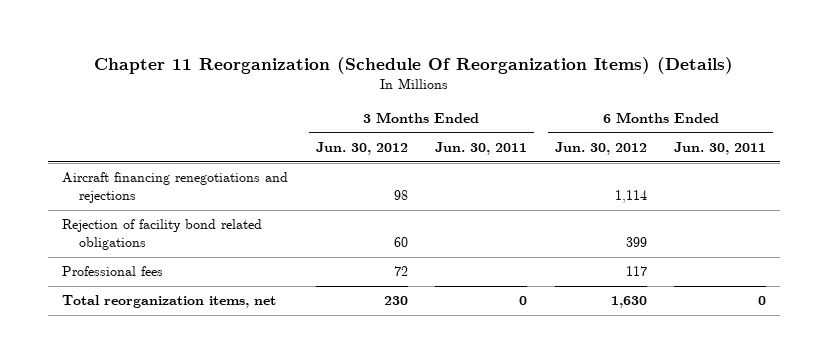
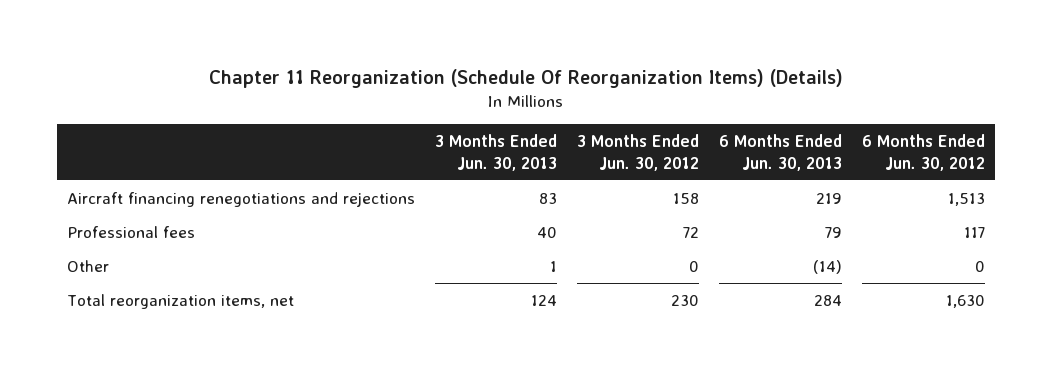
[435,142,528,156] Jun. 30, 2011 -> none
[674,142,767,156] Jun. 30, 2011 -> none
none -> [435,134,558,171] 3 Months Ended Jun. 30, 2013
none -> [719,134,843,171] 6 Months Ended Jun. 30, 2013
[62,219,263,251] Rejection of facility bond related obligations -> none
[393,190,408,201] 98 -> [673,192,700,204] 158
[614,190,647,204] 1,114 -> [947,192,985,206] 1,513
none -> [67,259,110,272] Other

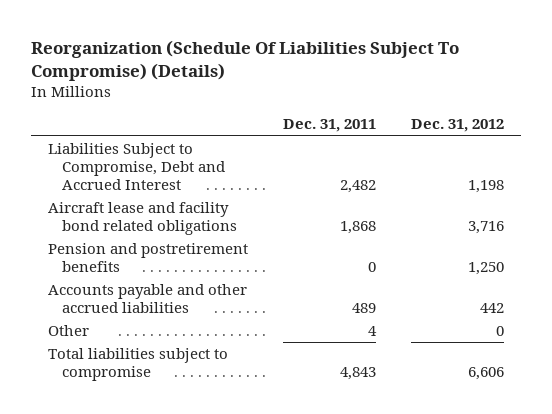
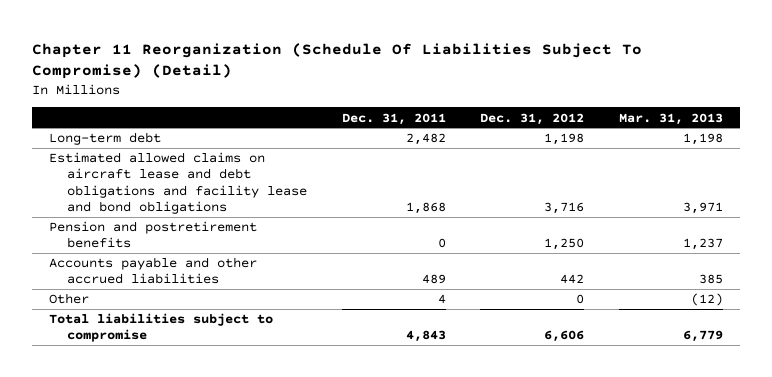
[31,40,460,82] Reorganization (Schedule Of Liabilities Subject To Compromise) (Details) -> [32,42,643,79] Chapter 11 Reorganization (Schedule Of Liabilities Subject To Compromise) (Detail)
none -> [618,112,723,125] Mar. 31, 2013
[48,143,225,190] Liabilities Subject to Compromise, Debt and Accrued Interest -> [49,132,162,146] Long-term debt
[48,202,237,235] Aircraft lease and facility bond related obligations -> [49,152,308,214] Estimated allowed claims on aircraft lease and debt obligations and facility lease and bond obligations

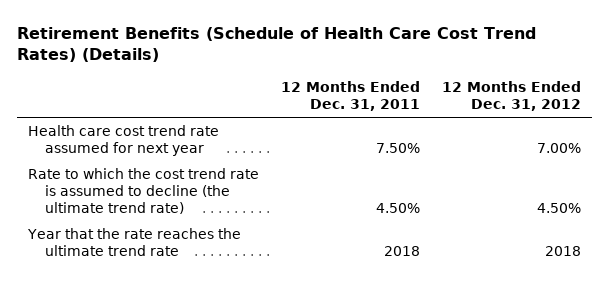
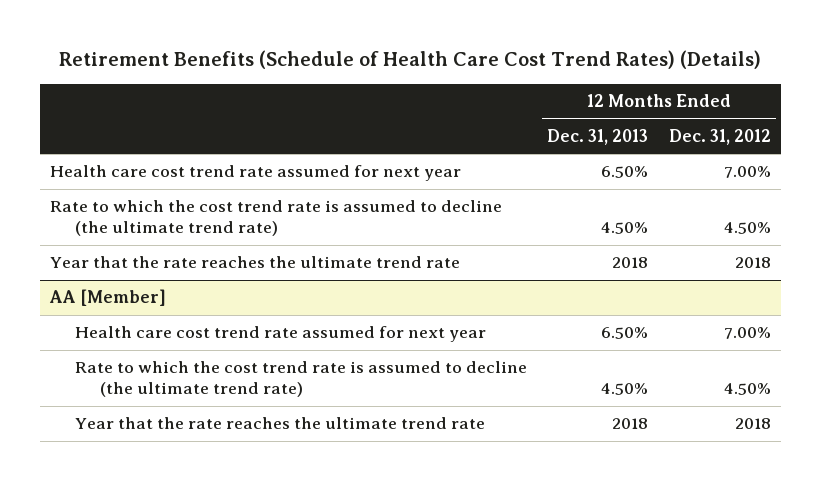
[281,81,421,112] 12 Months Ended Dec. 31, 2011 -> none
none -> [547,128,649,145] Dec. 31, 2013
none -> [48,289,166,307] AA [Member]
none -> [74,326,486,343] Health care cost trend rate assumed for next year
none -> [74,361,527,398] Rate to which the cost trend rate is assumed to decline (the ultimate trend rate)
none -> [74,417,485,430] Year that the rate reaches the ultimate trend rate

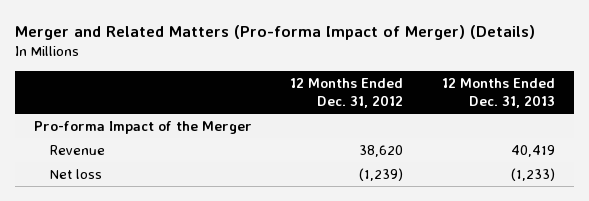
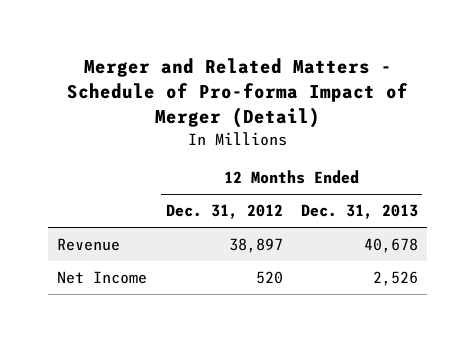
[14,25,535,41] Merger and Related Matters (Pro-forma Impact of Merger) (Details) -> [66,58,408,129] Merger and Related Matters - Schedule of Pro-forma Impact of Merger (Detail)
[33,121,252,135] Pro-forma Impact of the Merger -> none
[359,145,404,158] 38,620 -> [228,238,283,254] 38,897
[510,145,555,158] 40,419 -> [363,238,418,254] 40,678
[49,169,102,180] Net loss -> [57,271,148,285] Net Income
[359,168,404,182] (1,239) -> [255,271,283,285] 520
[510,168,555,182] (1,233) -> [372,271,418,287] 2,526

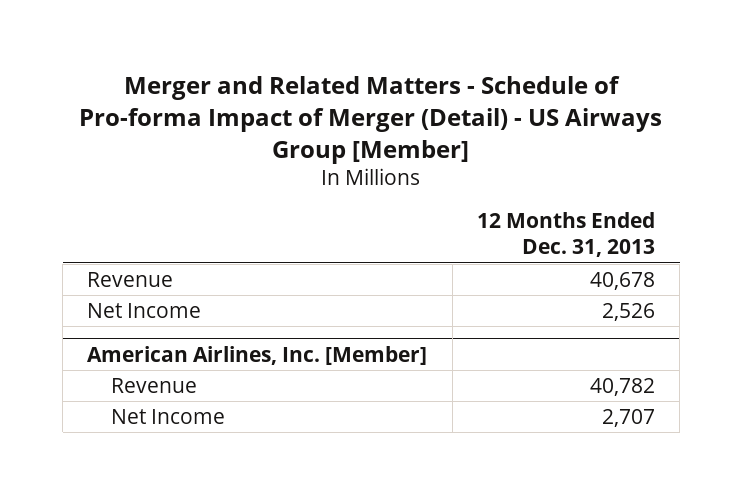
[66,58,408,129] Merger and Related Matters - Schedule of Pro-forma Impact of Merger (Detail) -> [79,76,663,164] Merger and Related Matters - Schedule of Pro-forma Impact of Merger (Detail) - US Airways Group [Member]
[165,204,283,220] Dec. 31, 2012 -> none
none -> [87,345,428,365] American Airlines, Inc. [Member]
none -> [110,377,197,393] Revenue
none -> [110,408,225,424] Net Income

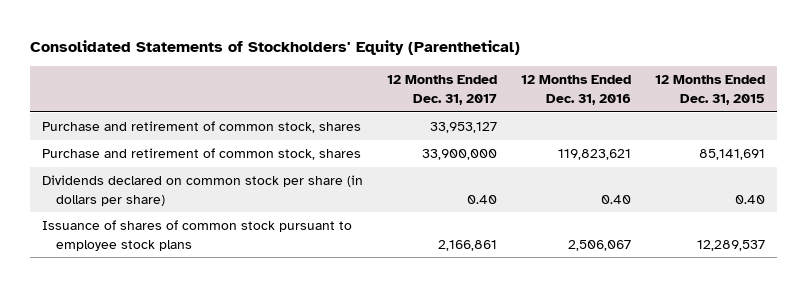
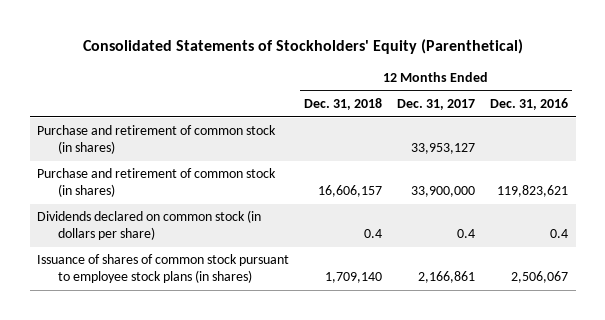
[655,75,766,105] 12 Months Ended Dec. 31, 2015 -> none
none -> [304,97,383,110] Dec. 31, 2018
[42,121,362,134] Purchase and retirement of common stock, shares -> [37,125,277,154] Purchase and retirement of common stock (in shares)
[42,148,362,161] Purchase and retirement of common stock, shares -> [37,168,277,197] Purchase and retirement of common stock (in shares)
[42,175,364,206] Dividends declared on common stock per share (in dollars per share) -> [37,210,262,240] Dividends declared on common stock (in dollars per share)
[467,194,498,204] 0.40 -> [457,228,476,238] 0.4
[601,194,632,204] 0.40 -> [550,228,569,238] 0.4
[42,220,353,251] Issuance of shares of common stock pursuant to employee stock plans -> [37,254,290,283] Issuance of shares of common stock pursuant to employee stock plans (in shares)

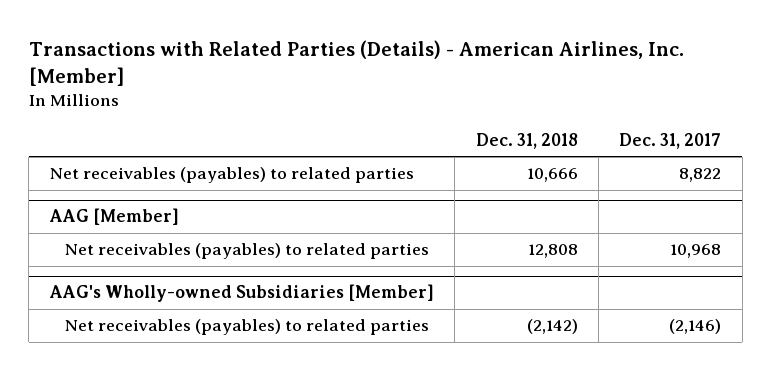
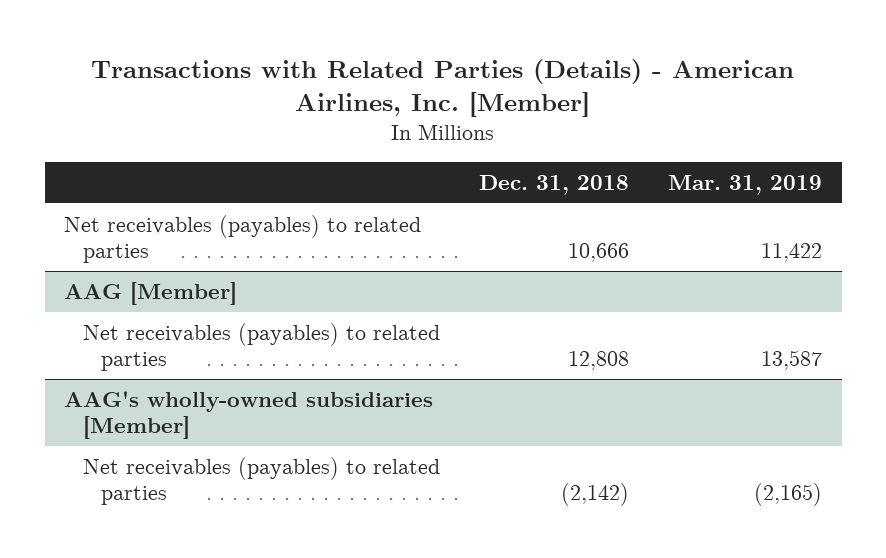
[619,133,722,150] Dec. 31, 2017 -> none
none -> [668,174,823,195] Mar. 31, 2019
[48,284,434,303] AAG's Wholly-owned Subsidiaries [Member] -> [64,390,434,440] AAG's wholly-owned subsidiaries [Member]

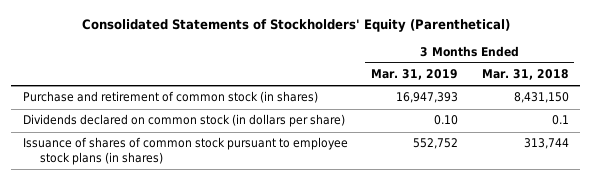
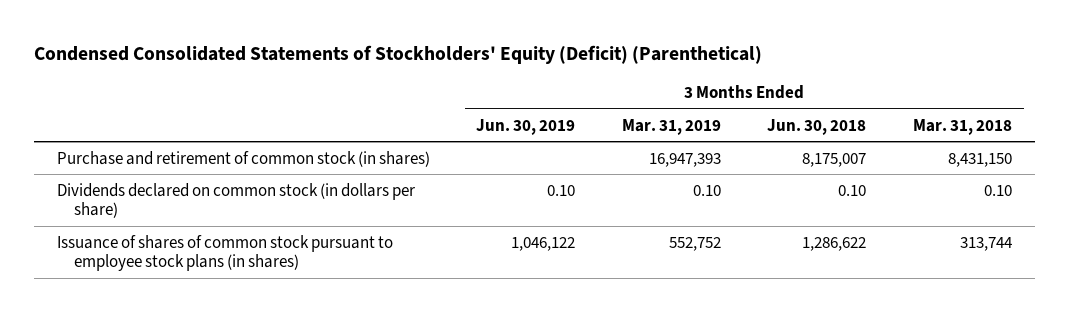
[81,18,510,32] Consolidated Statements of Stockholders' Equity (Parenthetical) -> [33,44,762,64] Condensed Consolidated Statements of Stockholders' Equity (Deficit) (Parenthetical)
none -> [476,118,576,135] Jun. 30, 2019
none -> [767,118,867,135] Jun. 30, 2018
[551,115,569,126] 0.1 -> [983,184,1012,196] 0.10

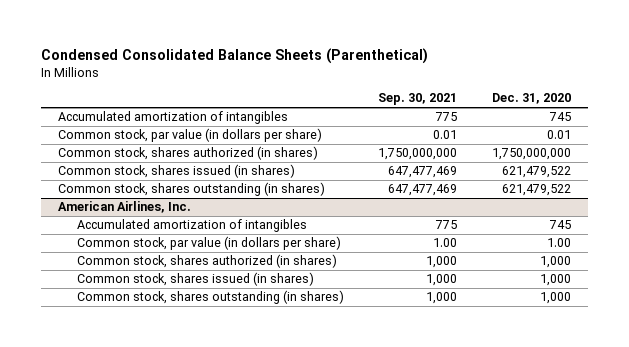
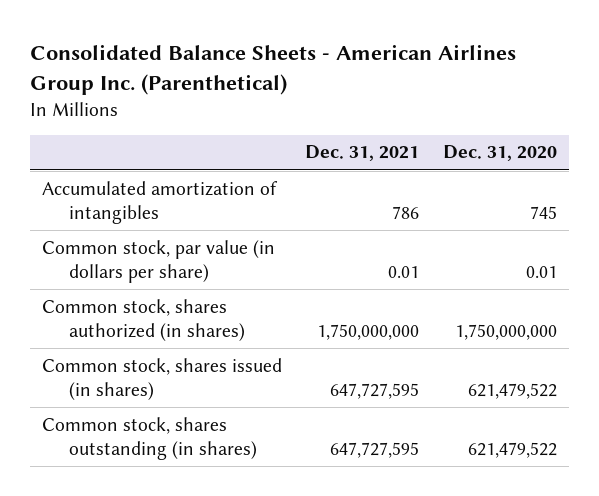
[41,48,429,65] Condensed Consolidated Balance Sheets (Parenthetical) -> [29,43,516,95] Consolidated Balance Sheets - American Airlines Group Inc. (Parenthetical)
[378,93,458,106] Sep. 30, 2021 -> none
none -> [305,145,420,162] Dec. 31, 2021
[58,201,192,214] American Airlines, Inc. -> none
[76,219,307,233] Accumulated amortization of intangibles -> none
[76,236,341,251] Common stock, par value (in dollars per share) -> none
[76,254,337,269] Common stock, shares authorized (in shares) -> none
[76,272,314,287] Common stock, shares issued (in shares) -> none
[76,290,344,305] Common stock, shares outstanding (in shares) -> none

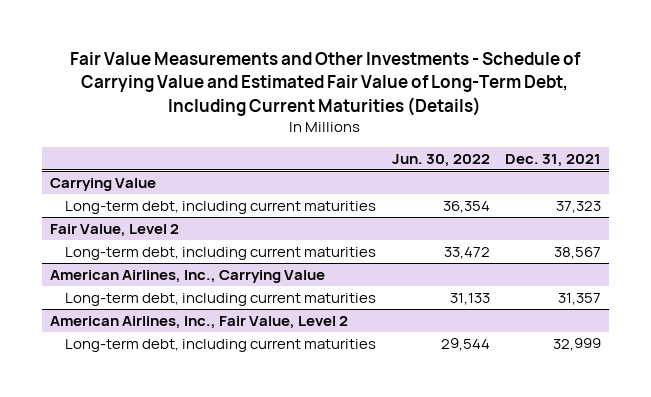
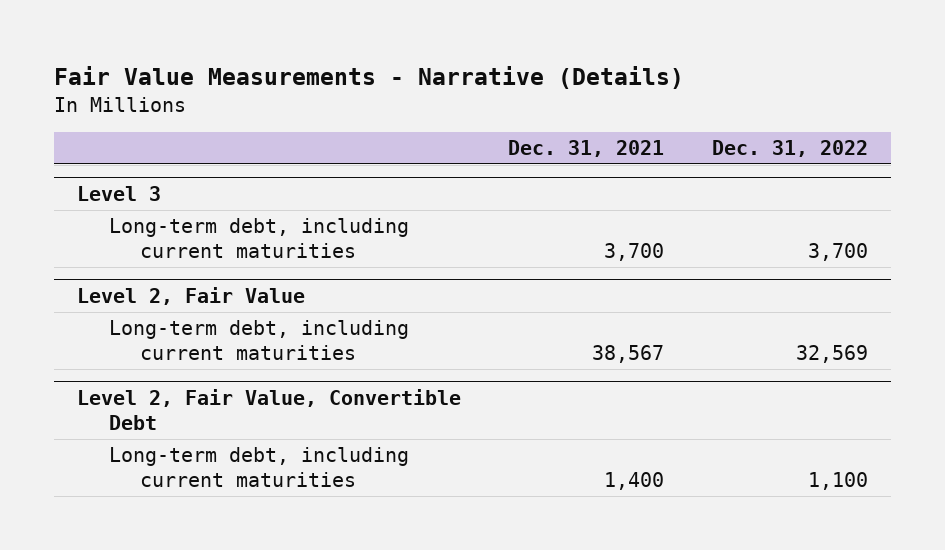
[70,52,582,116] Fair Value Measurements and Other Investments - Schedule of Carrying Value and Estimated Fair Value of Long-Term Debt, Including Current Maturities (Details) -> [53,65,684,89] Fair Value Measurements - Narrative (Details)
[391,153,490,167] Jun. 30, 2022 -> none
none -> [711,140,868,158] Dec. 31, 2022
[49,177,156,191] Carrying Value -> none
none -> [77,185,162,201] Level 3
[555,200,601,213] 37,323 -> [604,243,665,262] 3,700
[49,223,179,237] Fair Value, Level 2 -> [77,286,306,305] Level 2, Fair Value
[49,269,325,283] American Airlines, Inc., Carrying Value -> none
[49,315,348,329] American Airlines, Inc., Fair Value, Level 2 -> none
[65,338,377,352] Long-term debt, including current maturities -> none
none -> [77,388,462,430] Level 2, Fair Value, Convertible Debt
[557,292,601,305] 31,357 -> [604,472,665,491] 1,400

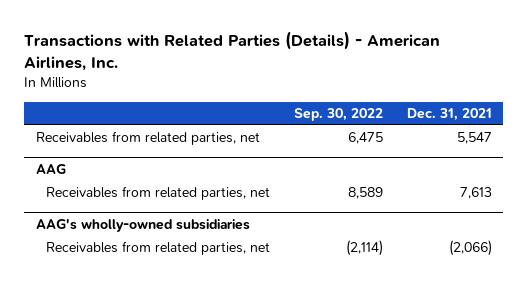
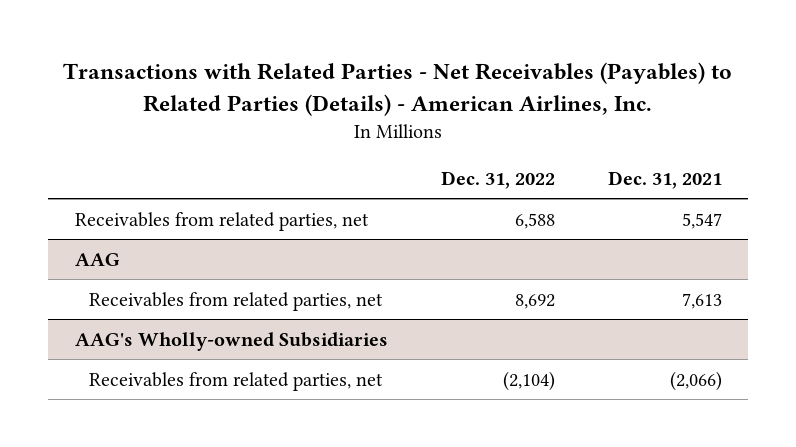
[24,31,441,72] Transactions with Related Parties (Details) - American Airlines, Inc. -> [63,62,733,116] Transactions with Related Parties - Net Receivables (Payables) to Related Parties (Details) - American Airlines, Inc.
[294,108,384,122] Sep. 30, 2022 -> none
none -> [440,170,555,189] Dec. 31, 2022
[36,219,251,233] AAG's wholly-owned subsidiaries -> [74,331,388,351] AAG's Wholly-owned Subsidiaries

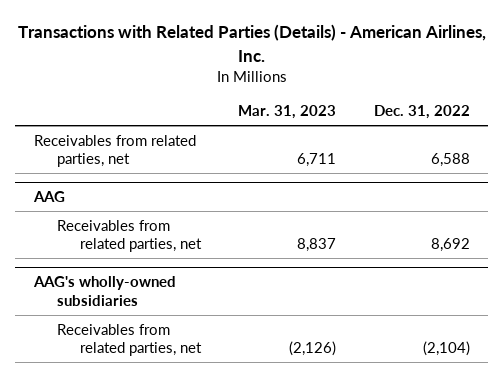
[63,62,733,116] Transactions with Related Parties - Net Receivables (Payables) to Related Parties (Details) - American Airlines, Inc. -> [17,24,486,62] Transactions with Related Parties (Details) - American Airlines, Inc.
[607,170,722,189] Dec. 31, 2021 -> none
none -> [238,105,337,120] Mar. 31, 2023
[74,331,388,351] AAG's Wholly-owned Subsidiaries -> [32,276,176,306] AAG's wholly-owned subsidiaries

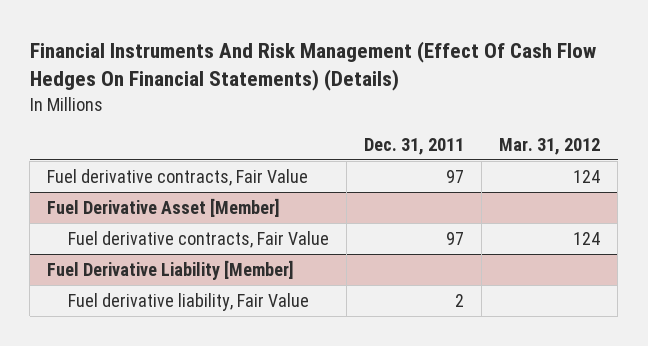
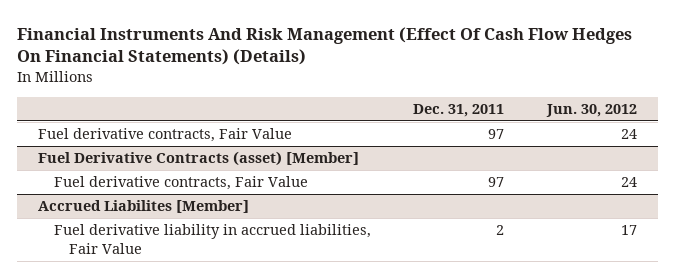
[499,137,601,155] Mar. 31, 2012 -> none
none -> [545,103,637,117] Jun. 30, 2012
[47,197,281,217] Fuel Derivative Asset [Member] -> [38,151,360,167] Fuel Derivative Contracts (asset) [Member]
[47,259,295,280] Fuel Derivative Liability [Member] -> none
none -> [38,200,250,214] Accrued Liabilites [Member]
[68,292,310,311] Fuel derivative liability, Fair Value -> [53,224,371,254] Fuel derivative liability in accrued liabilities, Fair Value

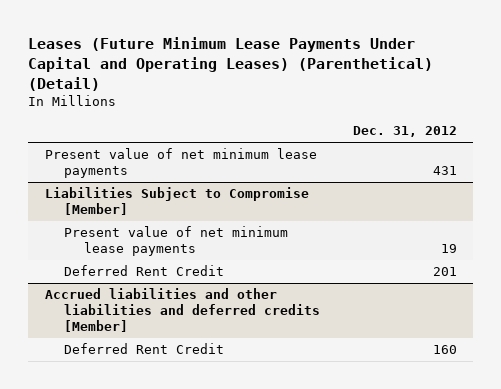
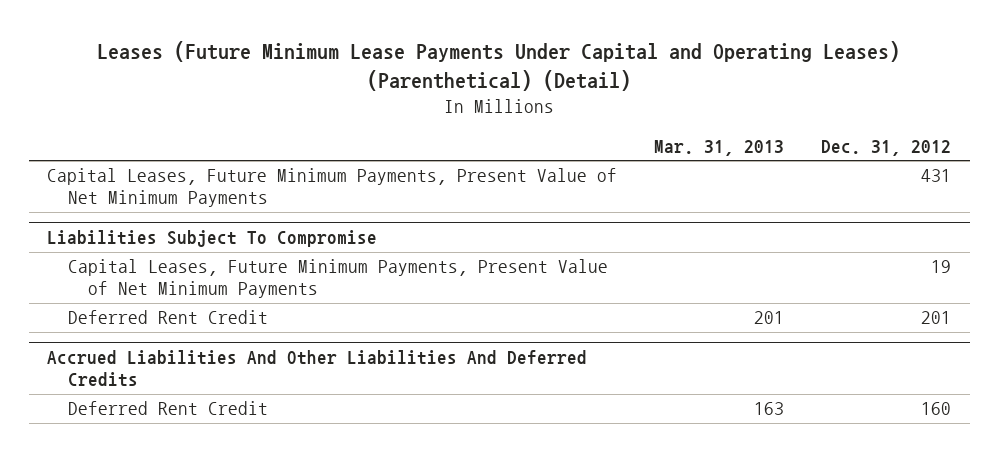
none -> [654,139,785,156] Mar. 31, 2013
[44,148,317,179] Present value of net minimum lease payments -> [47,168,618,208] Capital Leases, Future Minimum Payments, Present Value of Net Minimum Payments
[44,187,309,216] Liabilities Subject to Compromise [Member] -> [47,230,378,248] Liabilities Subject To Compromise
[64,226,289,257] Present value of net minimum lease payments -> [67,259,608,299] Capital Leases, Future Minimum Payments, Present Value of Net Minimum Payments
[44,288,321,332] Accrued liabilities and other liabilities and deferred credits [Member] -> [47,350,588,388] Accrued Liabilities And Other Liabilities And Deferred Credits

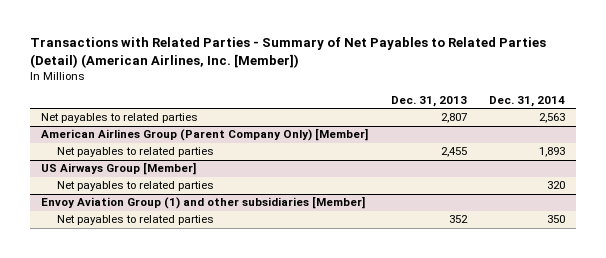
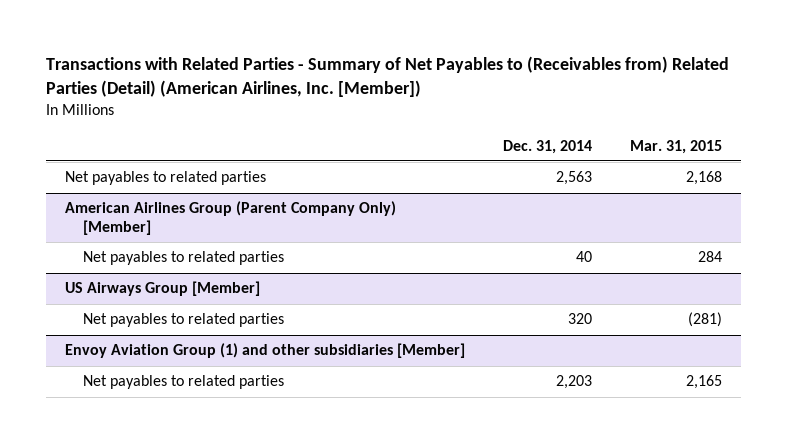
[29,37,546,68] Transactions with Related Parties - Summary of Net Payables to Related Parties (Detail) (American Airlines, Inc. [Member]) -> [45,55,729,97] Transactions with Related Parties - Summary of Net Payables to (Receivables from) Related Parties (Detail) (American Airlines, Inc. [Member])
[390,95,467,107] Dec. 31, 2013 -> none
none -> [629,139,722,154] Mar. 31, 2015
[539,147,566,158] 1,893 -> [575,251,592,263] 40
[547,215,566,224] 350 -> [555,375,592,390] 2,203

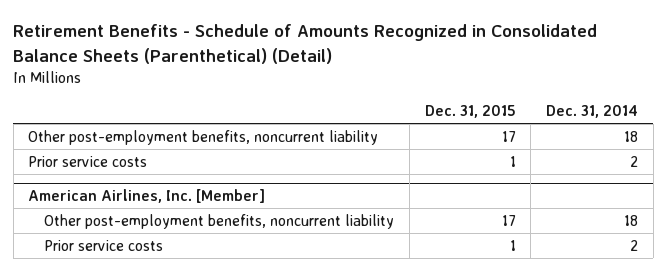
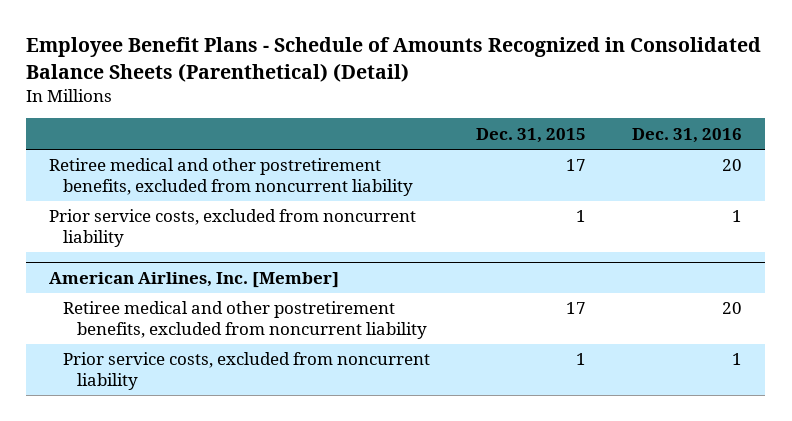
[13,24,598,64] Retirement Benefits - Schedule of Amounts Recognized in Consolidated Balance Sheets (Parenthetical) (Detail) -> [26,37,762,82] Employee Benefit Plans - Schedule of Amounts Recognized in Consolidated Balance Sheets (Parenthetical) (Detail)
[546,105,639,119] Dec. 31, 2014 -> none
none -> [632,127,743,143] Dec. 31, 2016
[28,129,379,145] Other post-employment benefits, noncurrent liability -> [49,158,413,197] Retiree medical and other postretirement benefits, excluded from noncurrent liability
[28,155,148,167] Prior service costs -> [49,209,417,248] Prior service costs, excluded from noncurrent liability
[44,213,395,229] Other post-employment benefits, noncurrent liability -> [62,301,427,340] Retiree medical and other postretirement benefits, excluded from noncurrent liability
[44,239,164,251] Prior service costs -> [62,352,430,391] Prior service costs, excluded from noncurrent liability

